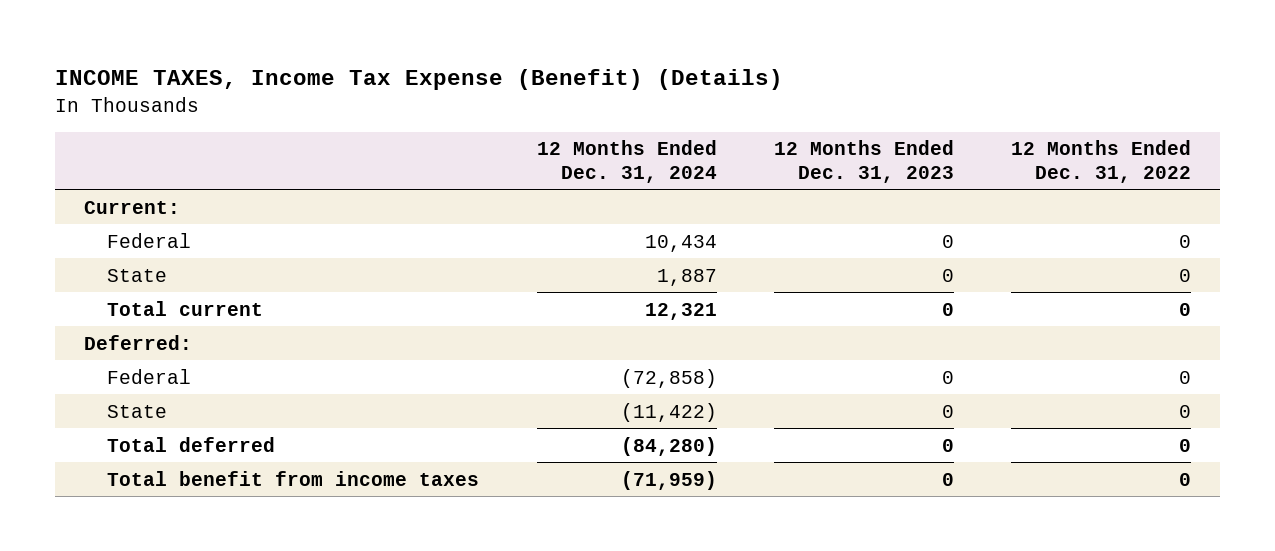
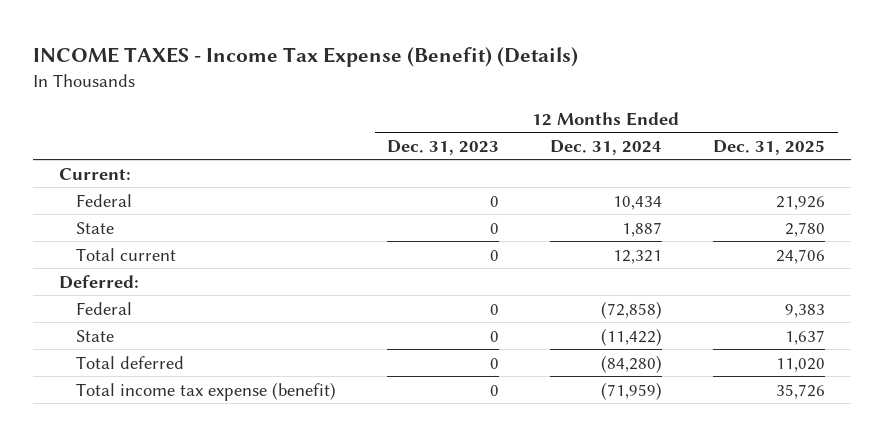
[54,69,783,91] INCOME TAXES, Income Tax Expense (Benefit) (Details) -> [33,46,579,67] INCOME TAXES - Income Tax Expense (Benefit) (Details)
[1011,140,1192,183] 12 Months Ended Dec. 31, 2022 -> none
none -> [713,139,826,155] Dec. 31, 2025
[107,470,480,486] Total benefit from income taxes -> [76,381,337,401] Total income tax expense (benefit)

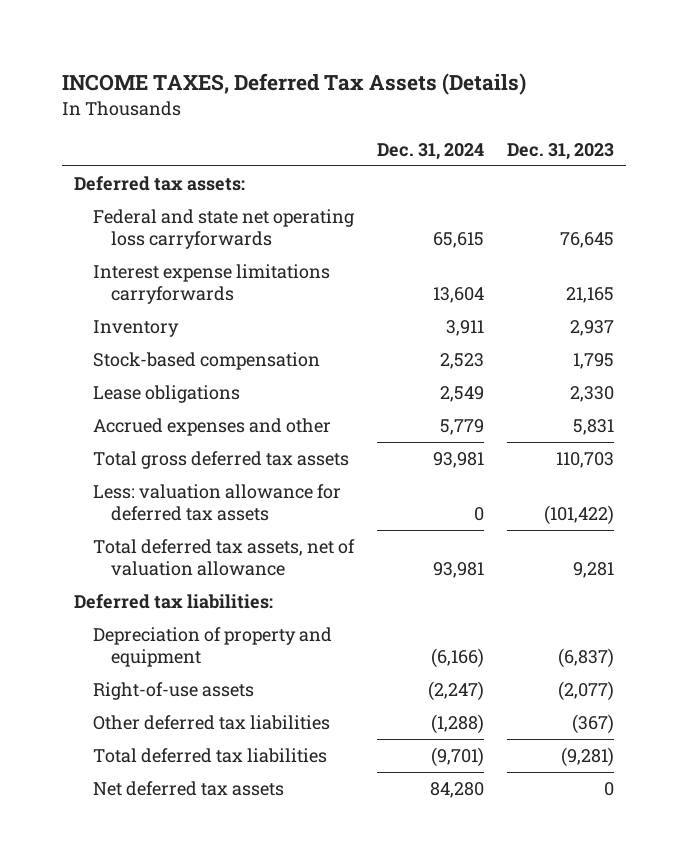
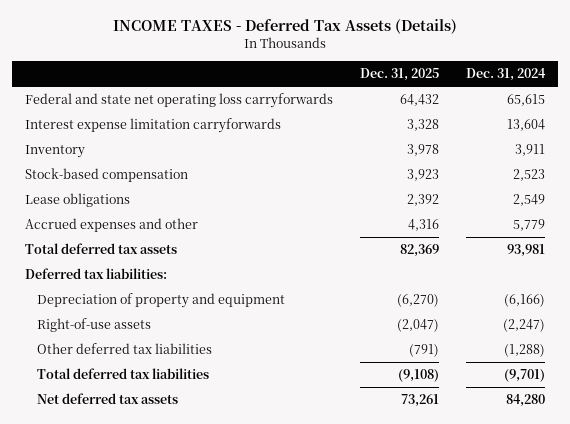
[62,73,527,96] INCOME TAXES, Deferred Tax Assets (Details) -> [112,19,457,35] INCOME TAXES - Deferred Tax Assets (Details)
[507,142,615,160] Dec. 31, 2023 -> none
none -> [359,68,439,82] Dec. 31, 2025
[73,176,245,192] Deferred tax assets: -> none
[92,264,330,304] Interest expense limitations carryforwards -> [24,118,281,134] Interest expense limitation carryforwards
[92,451,349,470] Total gross deferred tax assets -> none
[92,484,341,521] Less: valuation allowance for deferred tax assets -> none
[92,539,355,576] Total deferred tax assets, net of valuation allowance -> [24,243,177,255] Total deferred tax assets

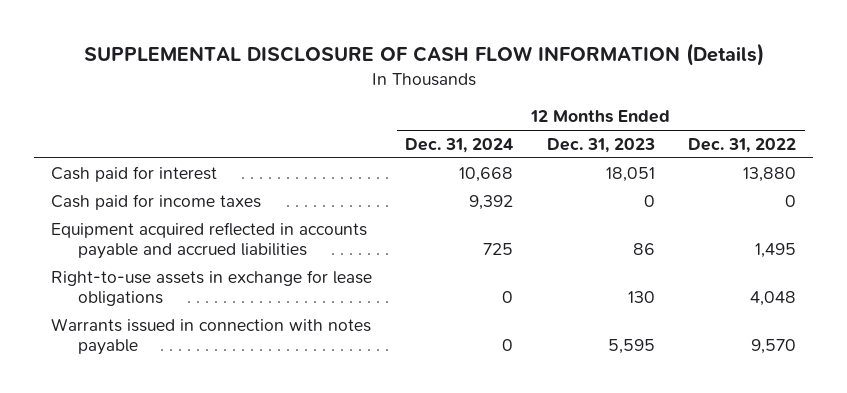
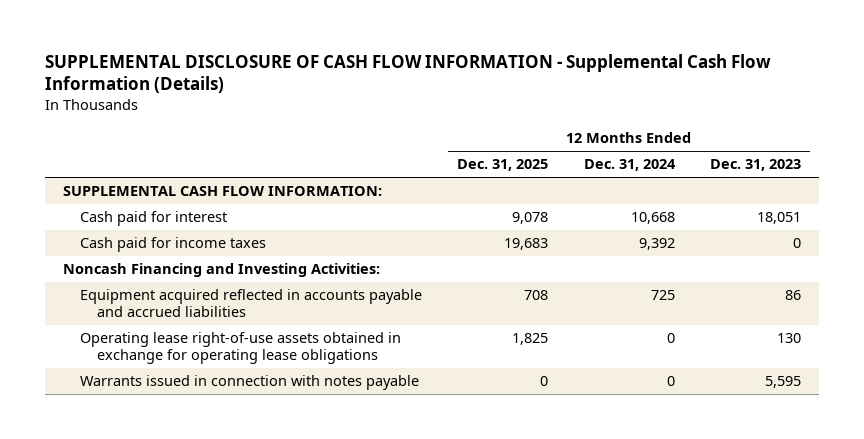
[83,43,764,67] SUPPLEMENTAL DISCLOSURE OF CASH FLOW INFORMATION (Details) -> [44,53,771,94] SUPPLEMENTAL DISCLOSURE OF CASH FLOW INFORMATION - Supplemental Cash Flow Information (Details)
[688,137,797,153] Dec. 31, 2022 -> none
none -> [457,159,549,172] Dec. 31, 2025
none -> [62,186,382,197] SUPPLEMENTAL CASH FLOW INFORMATION:
none -> [62,263,380,278] Noncash Financing and Investing Activities:
[51,269,373,307] Right-to-use assets in exchange for lease obligations -> [79,332,401,365] Operating lease right-of-use assets obtained in exchange for operating lease obligations

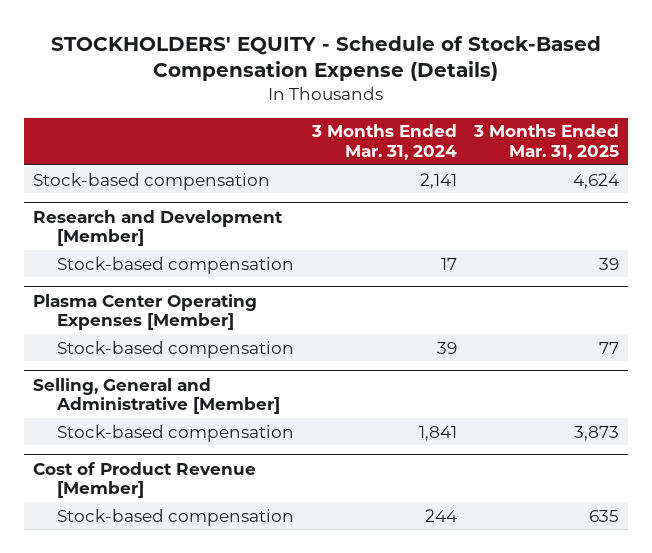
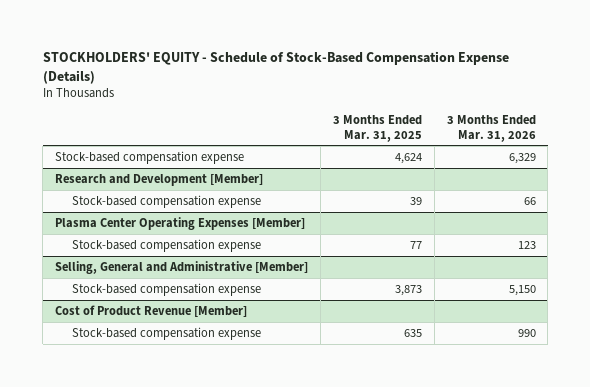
[310,124,457,161] 3 Months Ended Mar. 31, 2024 -> none
none -> [446,115,536,142] 3 Months Ended Mar. 31, 2026
[32,172,270,190] Stock-based compensation -> [54,150,244,164] Stock-based compensation expense
[57,256,295,274] Stock-based compensation -> [71,194,261,208] Stock-based compensation expense
[57,340,295,358] Stock-based compensation -> [71,238,261,252] Stock-based compensation expense
[57,424,295,442] Stock-based compensation -> [71,282,261,296] Stock-based compensation expense
[57,508,295,526] Stock-based compensation -> [71,326,261,340] Stock-based compensation expense

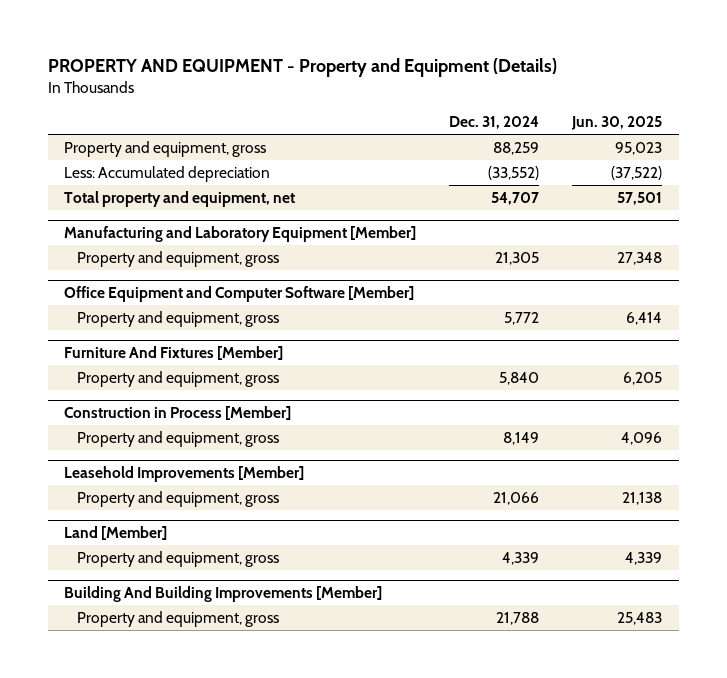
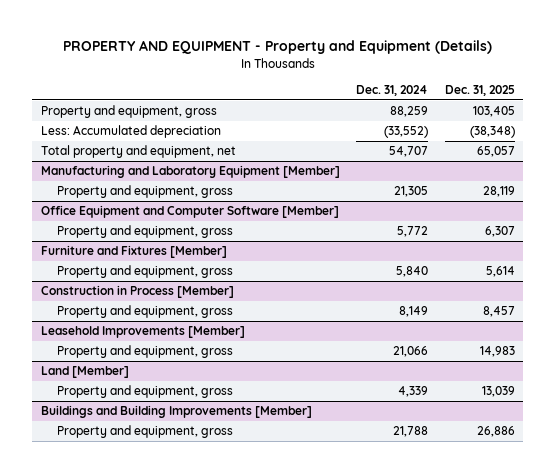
[571,116,663,131] Jun. 30, 2025 -> none
none -> [444,84,515,96] Dec. 31, 2025
[64,346,284,361] Furniture And Fixtures [Member] -> [40,245,227,259] Furniture and Fixtures [Member]
[64,586,383,603] Building And Building Improvements [Member] -> [40,405,312,419] Buildings and Building Improvements [Member]

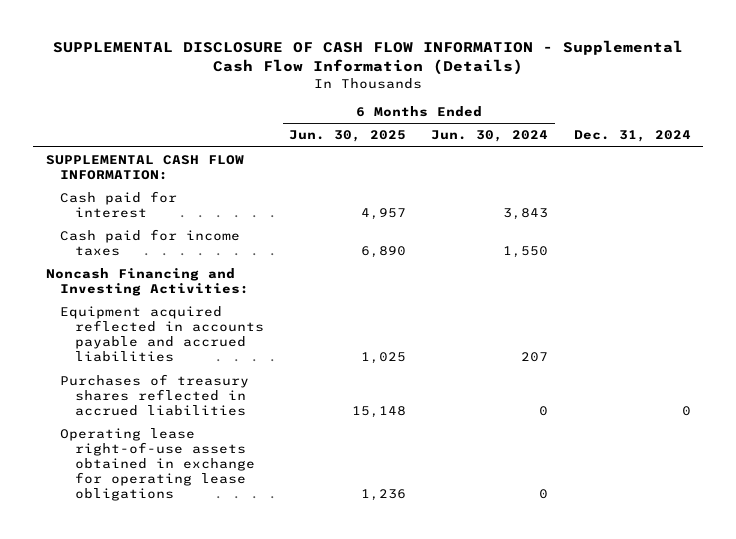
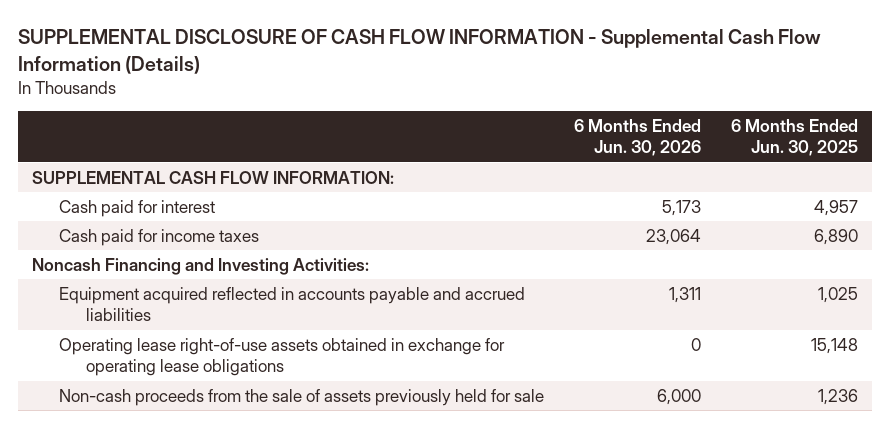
[431,130,549,143] Jun. 30, 2024 -> none
[573,130,691,143] Dec. 31, 2024 -> none
none -> [573,118,701,157] 6 Months Ended Jun. 30, 2026
[60,373,250,417] Purchases of treasury shares reflected in accrued liabilities -> none
[361,489,407,502] 1,236 -> [810,337,858,354] 15,148
none -> [59,388,545,406] Non-cash proceeds from the sale of assets previously held for sale

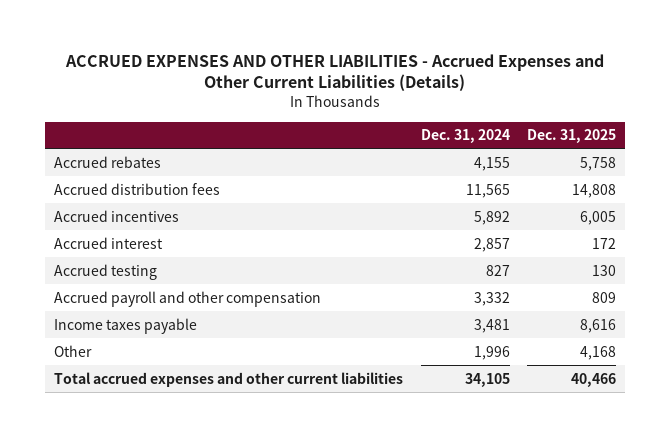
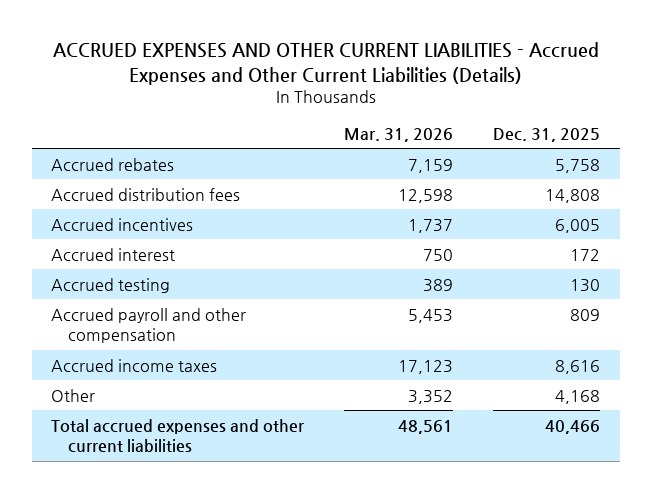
[65,53,605,92] ACCRUED EXPENSES AND OTHER LIABILITIES - Accrued Expenses and Other Current Liabilities (Details) -> [52,42,599,85] ACCRUED EXPENSES AND OTHER CURRENT LIABILITIES - Accrued Expenses and Other Current Liabilities (Details)
[420,129,510,144] Dec. 31, 2024 -> none
none -> [344,127,454,142] Mar. 31, 2026
[53,317,197,334] Income taxes payable -> [51,358,218,372] Accrued income taxes

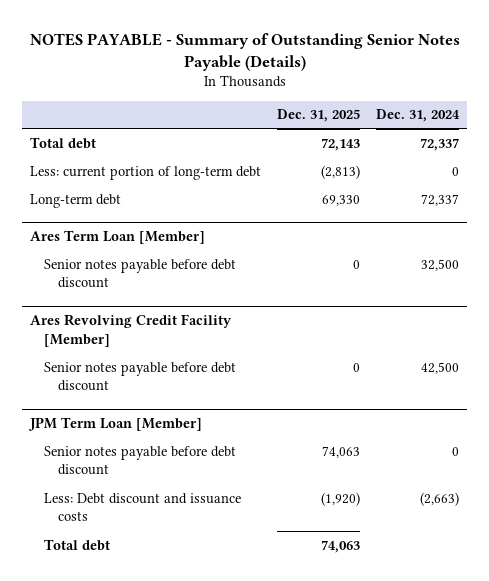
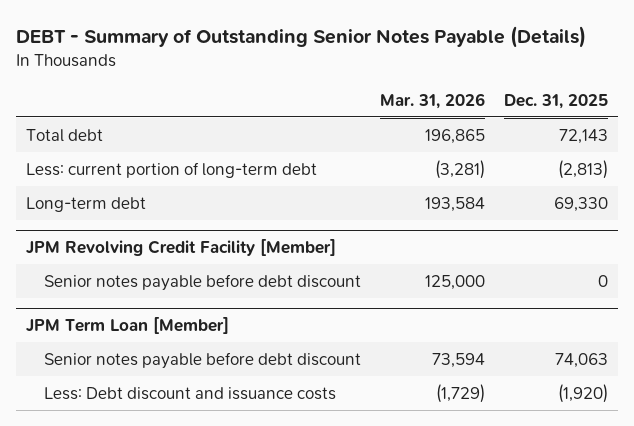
[29,32,460,71] NOTES PAYABLE - Summary of Outstanding Senior Notes Payable (Details) -> [16,25,587,48] DEBT - Summary of Outstanding Senior Notes Payable (Details)
[376,109,461,123] Dec. 31, 2024 -> none
none -> [379,92,485,109] Mar. 31, 2026
[30,229,206,244] Ares Term Loan [Member] -> none
[44,258,237,289] Senior notes payable before debt discount -> none
[30,313,233,347] Ares Revolving Credit Facility [Member] -> [25,239,336,257] JPM Revolving Credit Facility [Member]
[44,538,111,551] Total debt -> none

